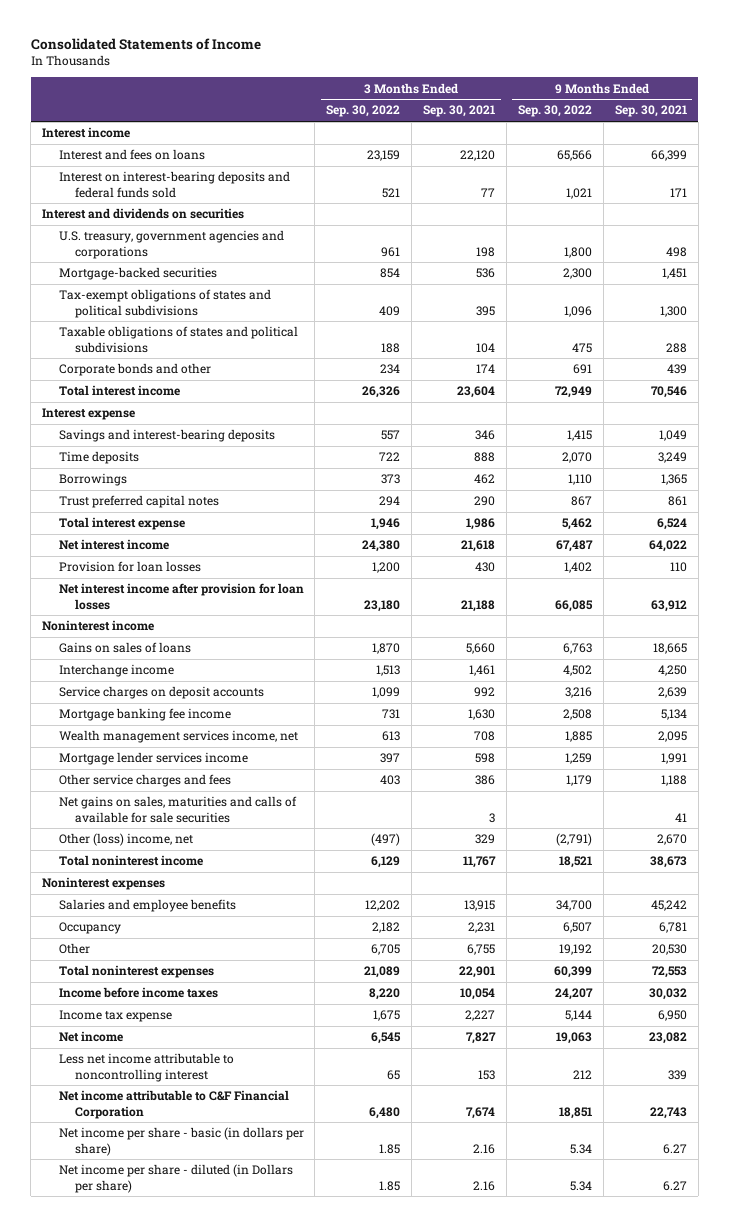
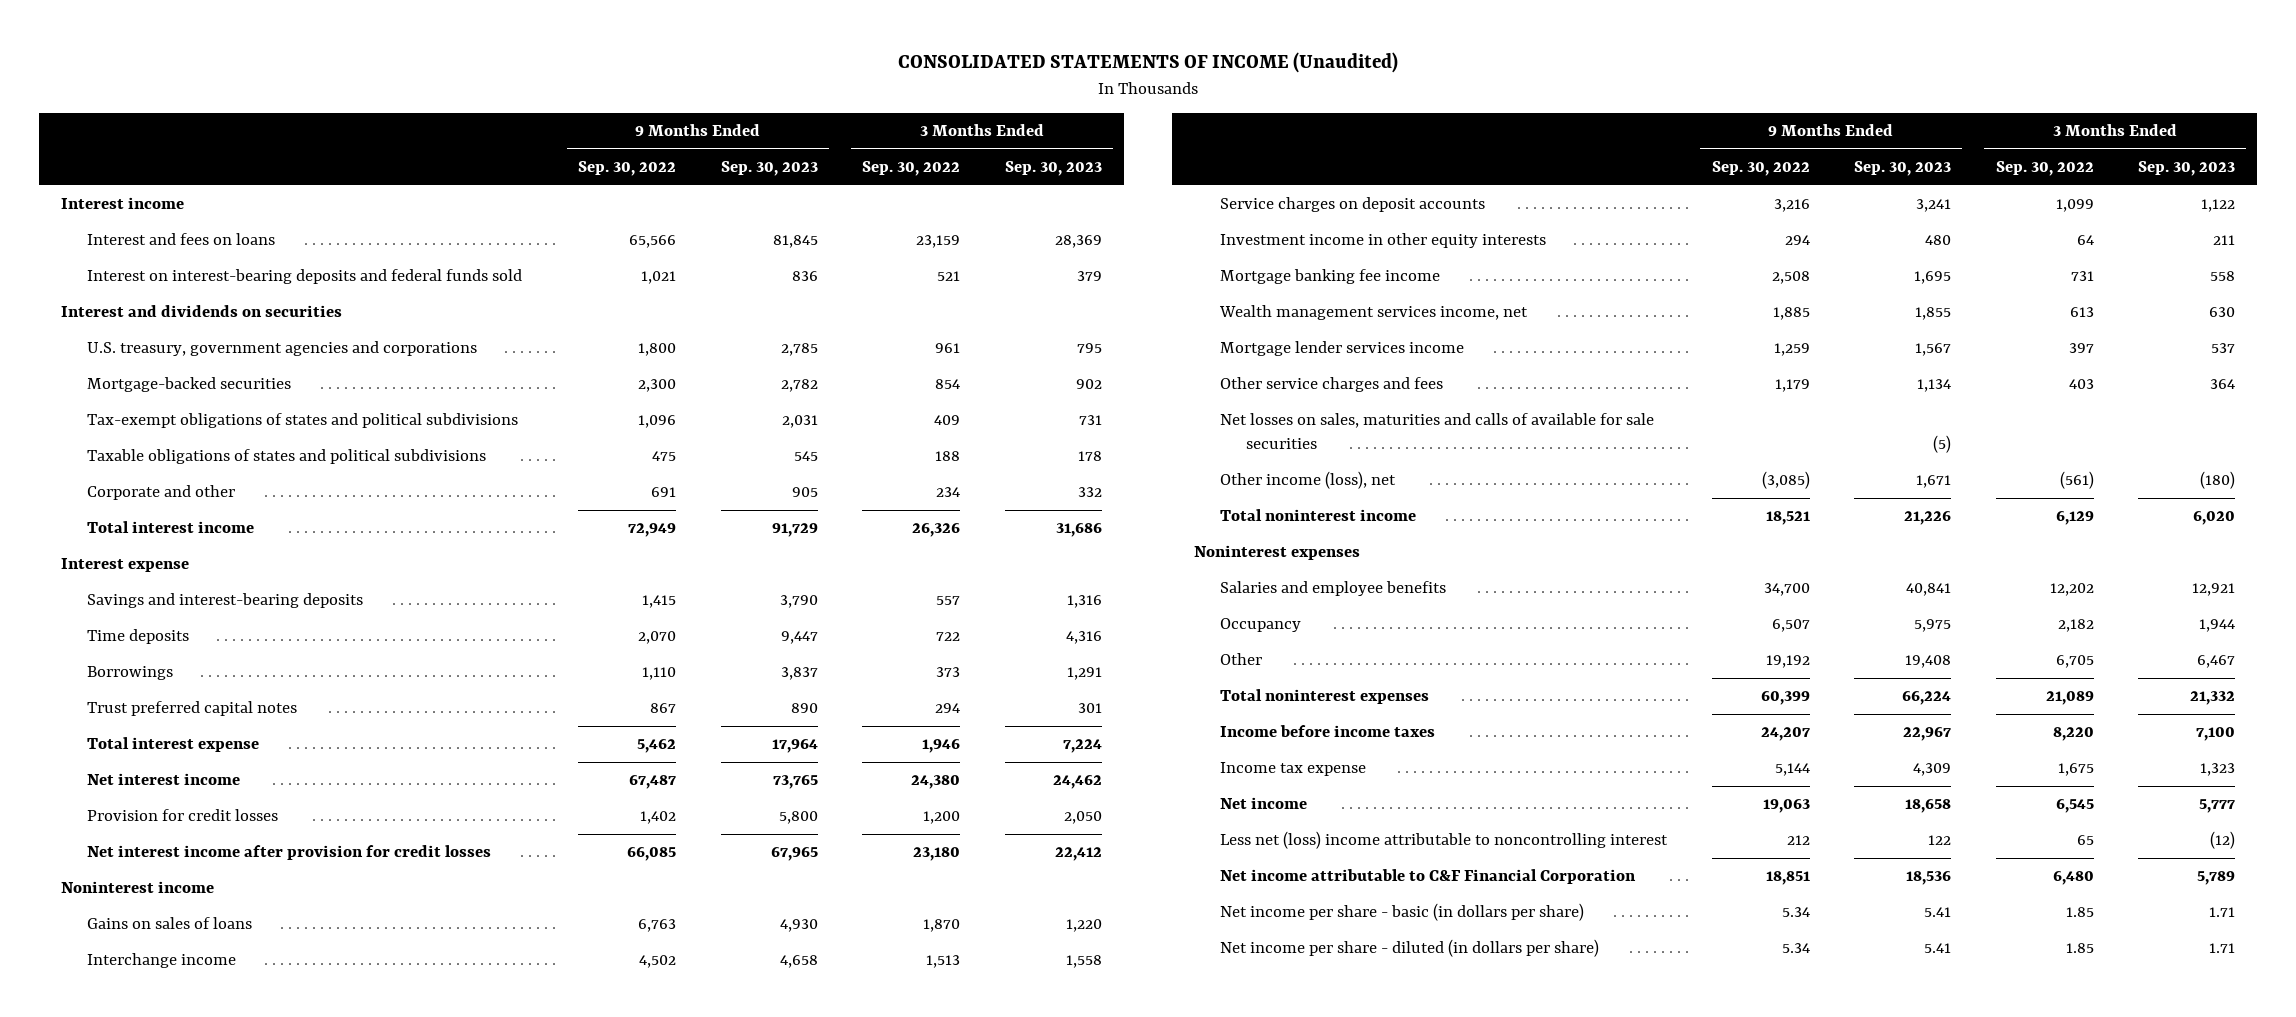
[30,38,261,51] Consolidated Statements of Income -> [897,52,1398,74] CONSOLIDATED STATEMENTS OF INCOME (Unaudited)
[423,105,496,118] Sep. 30, 2021 -> none
[614,105,687,118] Sep. 30, 2021 -> none
none -> [720,161,818,177] Sep. 30, 2023
none -> [1004,161,1102,177] Sep. 30, 2023
[58,363,211,377] Corporate bonds and other -> [86,485,235,501] Corporate and other
[58,561,201,573] Provision for loan losses -> [86,809,278,822] Provision for credit losses
[58,583,304,610] Net interest income after provision for loan losses -> [86,845,491,861] Net interest income after provision for credit losses
none -> [1219,233,1546,249] Investment income in other equity interests
[58,796,297,823] Net gains on sales, maturities and calls of available for sale securities -> [1219,413,1654,450] Net losses on sales, maturities and calls of available for sale securities
[58,833,193,847] Other (loss) income, net -> [1219,471,1396,490] Other income (loss), net
[371,833,401,847] (497) -> [2059,471,2094,490] (561)
[555,833,592,847] (2,791) -> [1761,471,1810,490] (3,085)
[58,1053,234,1082] Less net income attributable to noncontrolling interest -> [1219,831,1668,850] Less net (loss) income attributable to noncontrolling interest
[58,1164,293,1193] Net income per share - diluted (in Dollars per share) -> [1219,939,1599,958] Net income per share - diluted (in dollars per share)

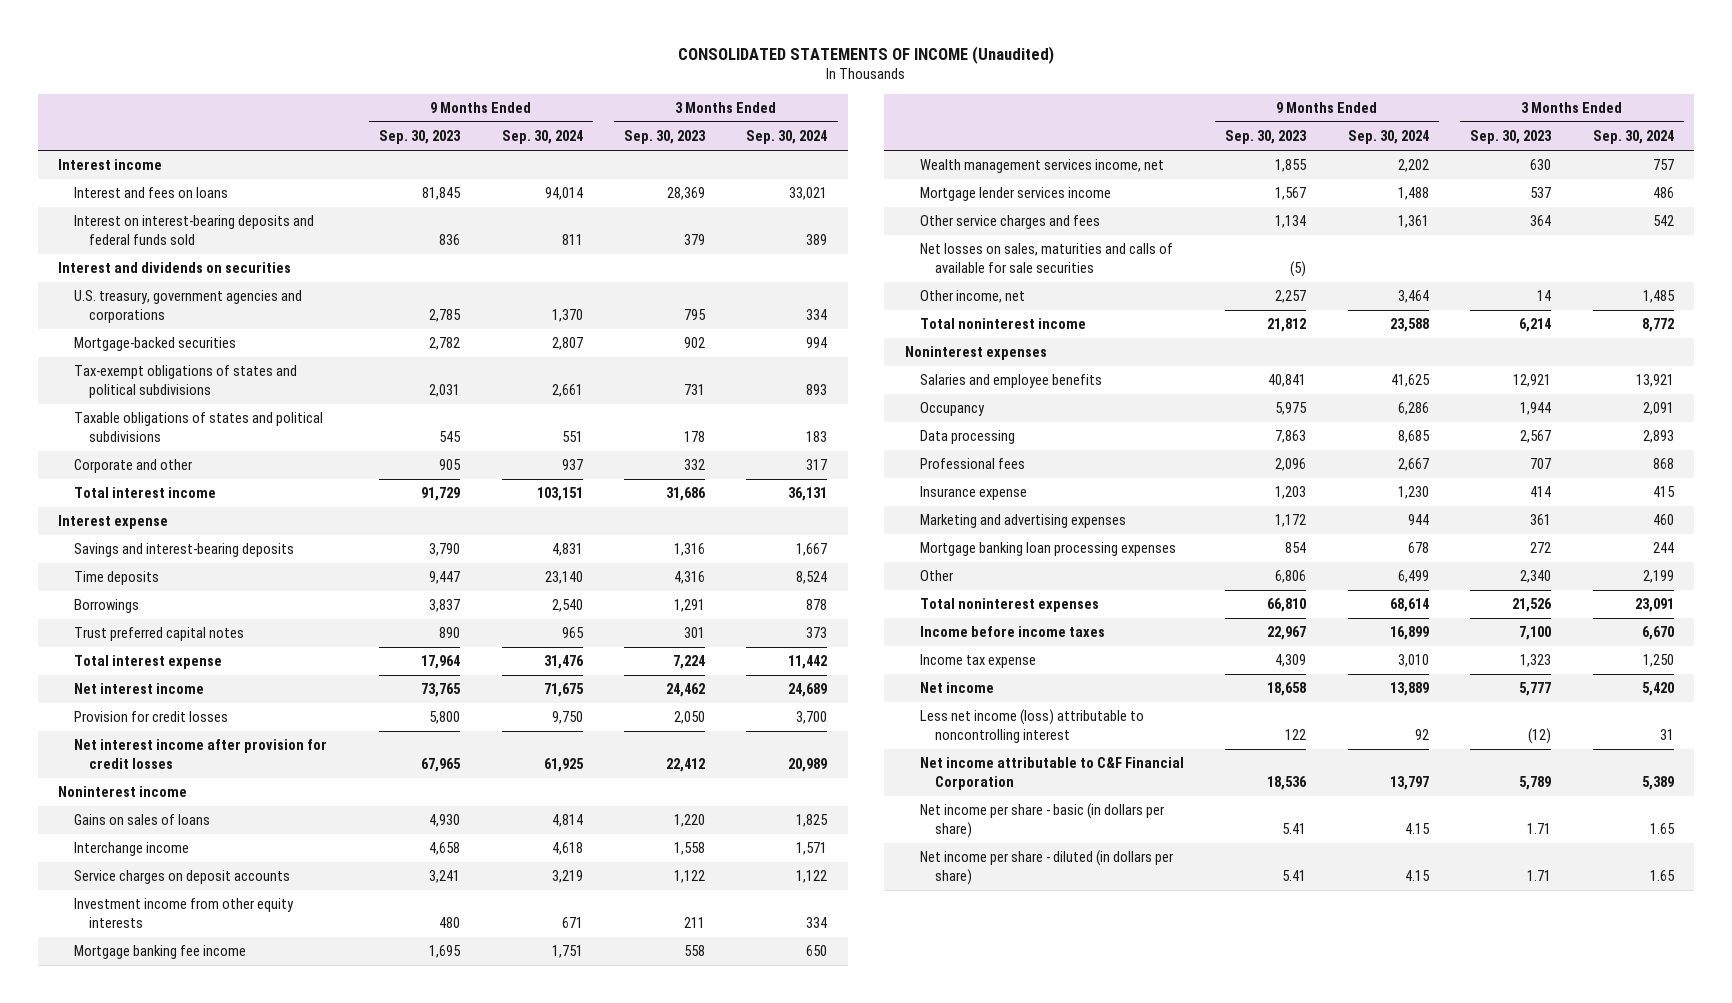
[578,161,677,177] Sep. 30, 2022 -> none
[862,161,961,177] Sep. 30, 2022 -> none
none -> [501,130,583,145] Sep. 30, 2024
none -> [746,130,828,145] Sep. 30, 2024
[1219,233,1546,249] Investment income in other equity interests -> [73,898,294,928] Investment income from other equity interests
[1219,471,1396,490] Other income (loss), net -> [920,290,1026,304] Other income, net
[1916,475,1952,489] 1,671 -> [1275,290,1307,304] 2,257
[2200,471,2236,490] (180) -> [1537,290,1552,302] 14
[1904,511,1952,526] 21,226 -> [1267,318,1307,333] 21,812
[2193,511,2236,526] 6,020 -> [1519,318,1552,333] 6,214
none -> [920,430,1016,445] Data processing
none -> [920,458,1026,470] Professional fees
none -> [920,486,1028,501] Insurance expense
none -> [920,514,1127,529] Marketing and advertising expenses
none -> [920,542,1177,557] Mortgage banking loan processing expenses
[1905,655,1952,669] 19,408 -> [1275,570,1307,584] 6,806
[2197,655,2236,669] 6,467 -> [1520,570,1552,584] 2,340
[1902,691,1952,706] 66,224 -> [1267,598,1307,613] 66,810
[2190,691,2236,706] 21,332 -> [1512,598,1553,613] 21,526
[1219,831,1668,850] Less net (loss) income attributable to noncontrolling interest -> [920,709,1145,743] Less net income (loss) attributable to noncontrolling interest

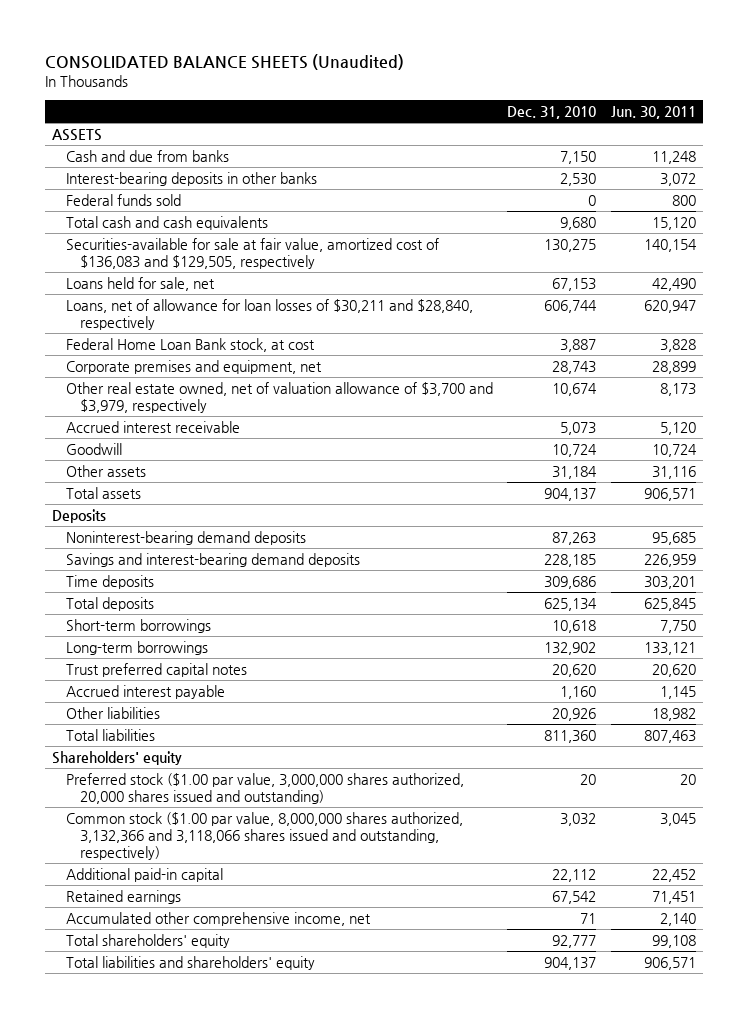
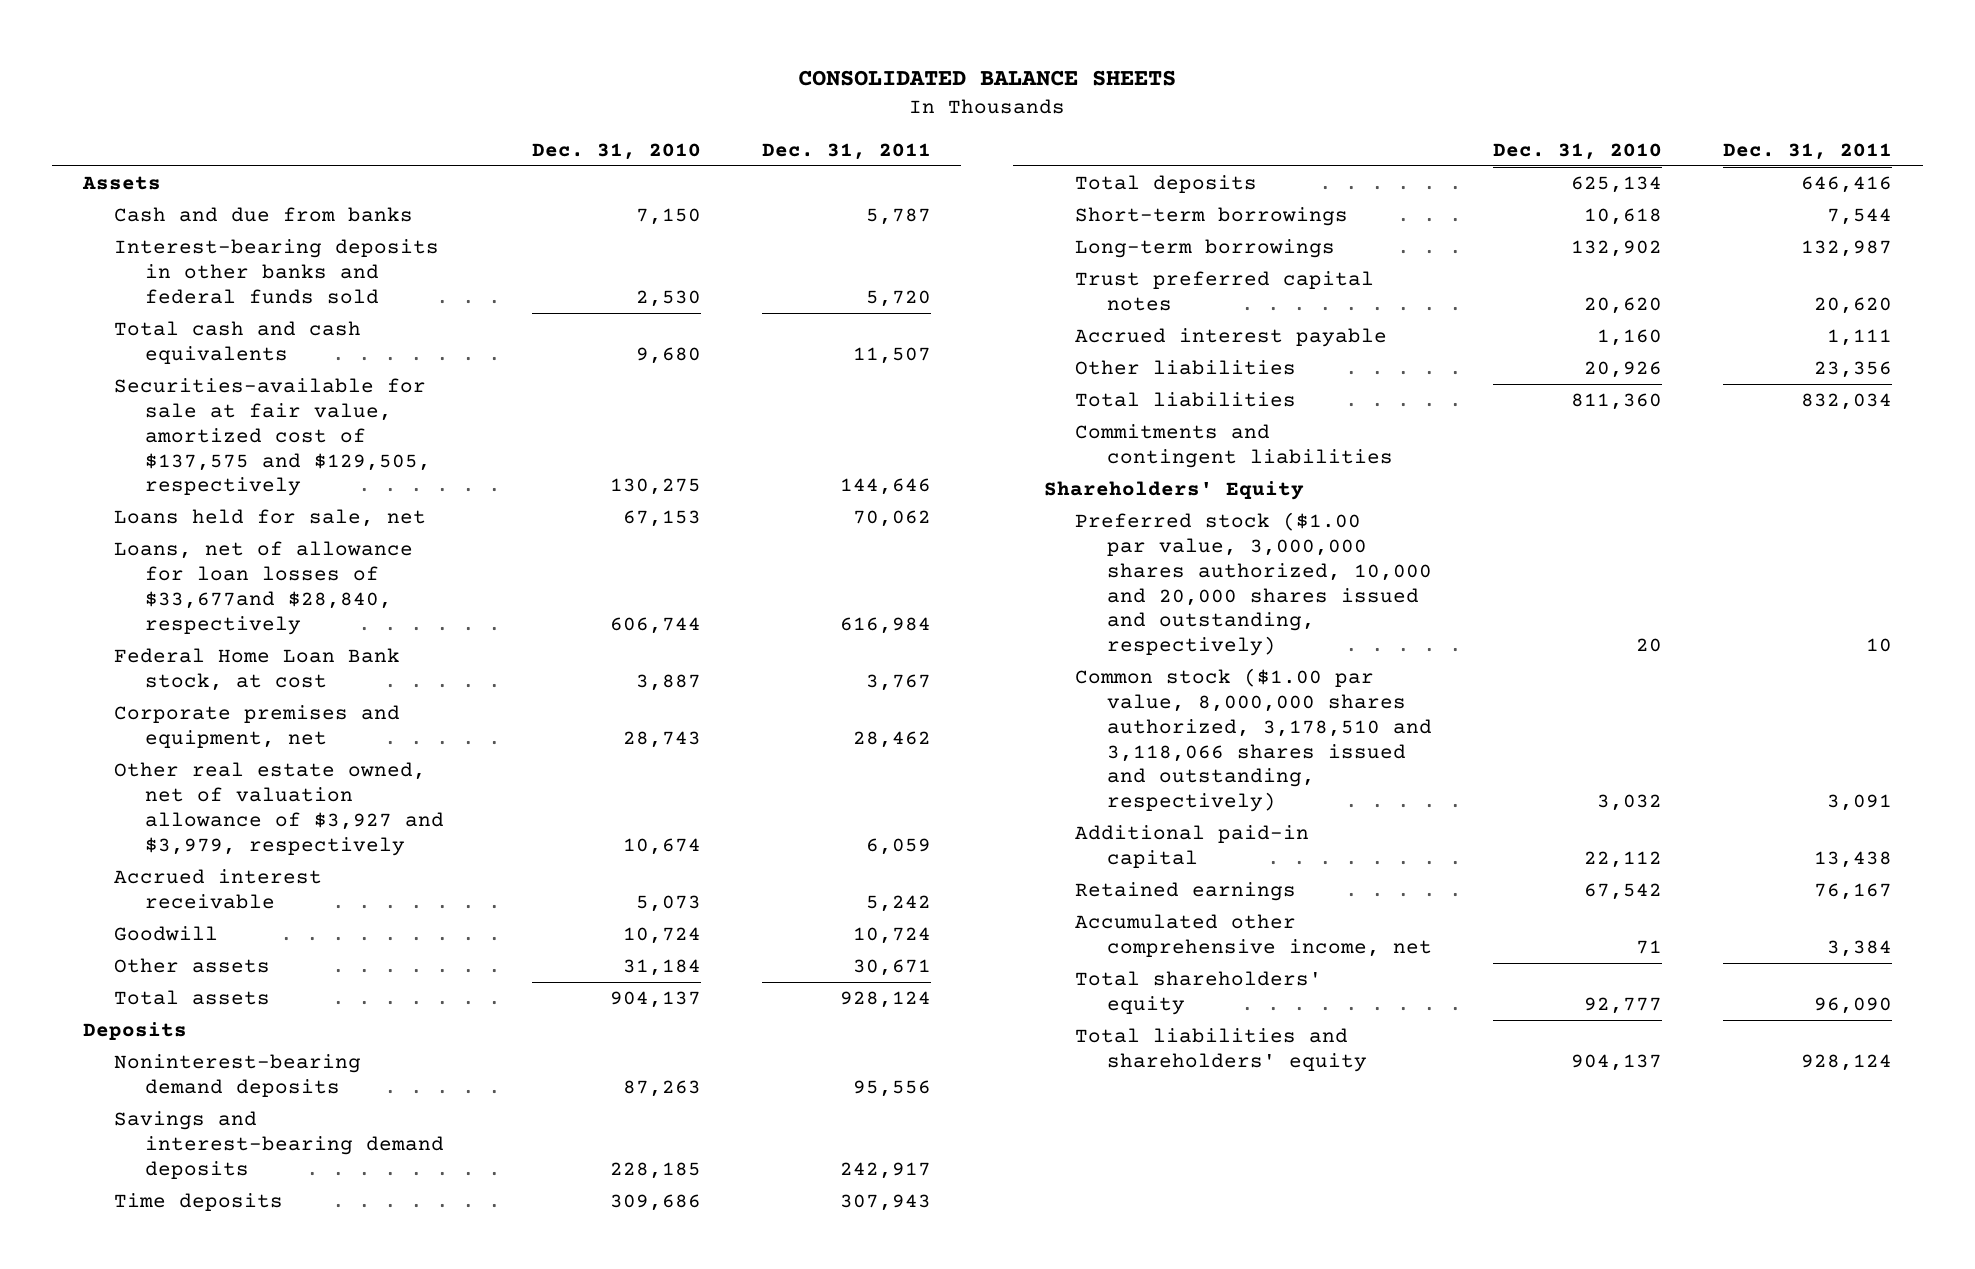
[44,53,404,70] CONSOLIDATED BALANCE SHEETS (Unaudited) -> [798,69,1177,86] CONSOLIDATED BALANCE SHEETS
[610,105,696,119] Jun. 30, 2011 -> none
none -> [761,142,931,160] Dec. 31, 2011
[51,129,102,142] ASSETS -> [81,176,161,191] Assets
[66,194,182,207] Federal funds sold -> none
[66,172,318,187] Interest-bearing deposits in other banks -> [114,239,440,304] Interest-bearing deposits in other banks and federal funds sold
[66,238,440,269] Securities-available for sale at fair value, amortized cost of $136,083 and $129,505, respectively -> [114,378,432,497] Securities-available for sale at fair value, amortized cost of $137,575 and $129,505, respectively
[66,299,474,330] Loans, net of allowance for loan losses of $30,211 and $28,840, respectively -> [114,541,414,635] Loans, net of allowance for loan losses of $33,677and $28,840, respectively
[66,382,494,413] Other real estate owned, net of valuation allowance of $3,700 and $3,979, respectively -> [114,762,445,856] Other real estate owned, net of valuation allowance of $3,927 and $3,979, respectively
none -> [1075,424,1393,468] Commitments and contingent liabilities
[51,751,182,766] Shareholders' equity -> [1044,481,1305,501] Shareholders' Equity
[66,773,465,804] Preferred stock ($1.00 par value, 3,000,000 shares authorized, 20,000 shares issued and outstanding) -> [1075,512,1432,657] Preferred stock ($1.00 par value, 3,000,000 shares authorized, 10,000 and 20,000 shares issued and outstanding, respectively)
[66,812,464,860] Common stock ($1.00 par value, 8,000,000 shares authorized, 3,132,366 and 3,118,066 shares issued and outstanding, respectively) -> [1075,668,1432,813] Common stock ($1.00 par value, 8,000,000 shares authorized, 3,178,510 and 3,118,066 shares issued and outstanding, respectively)

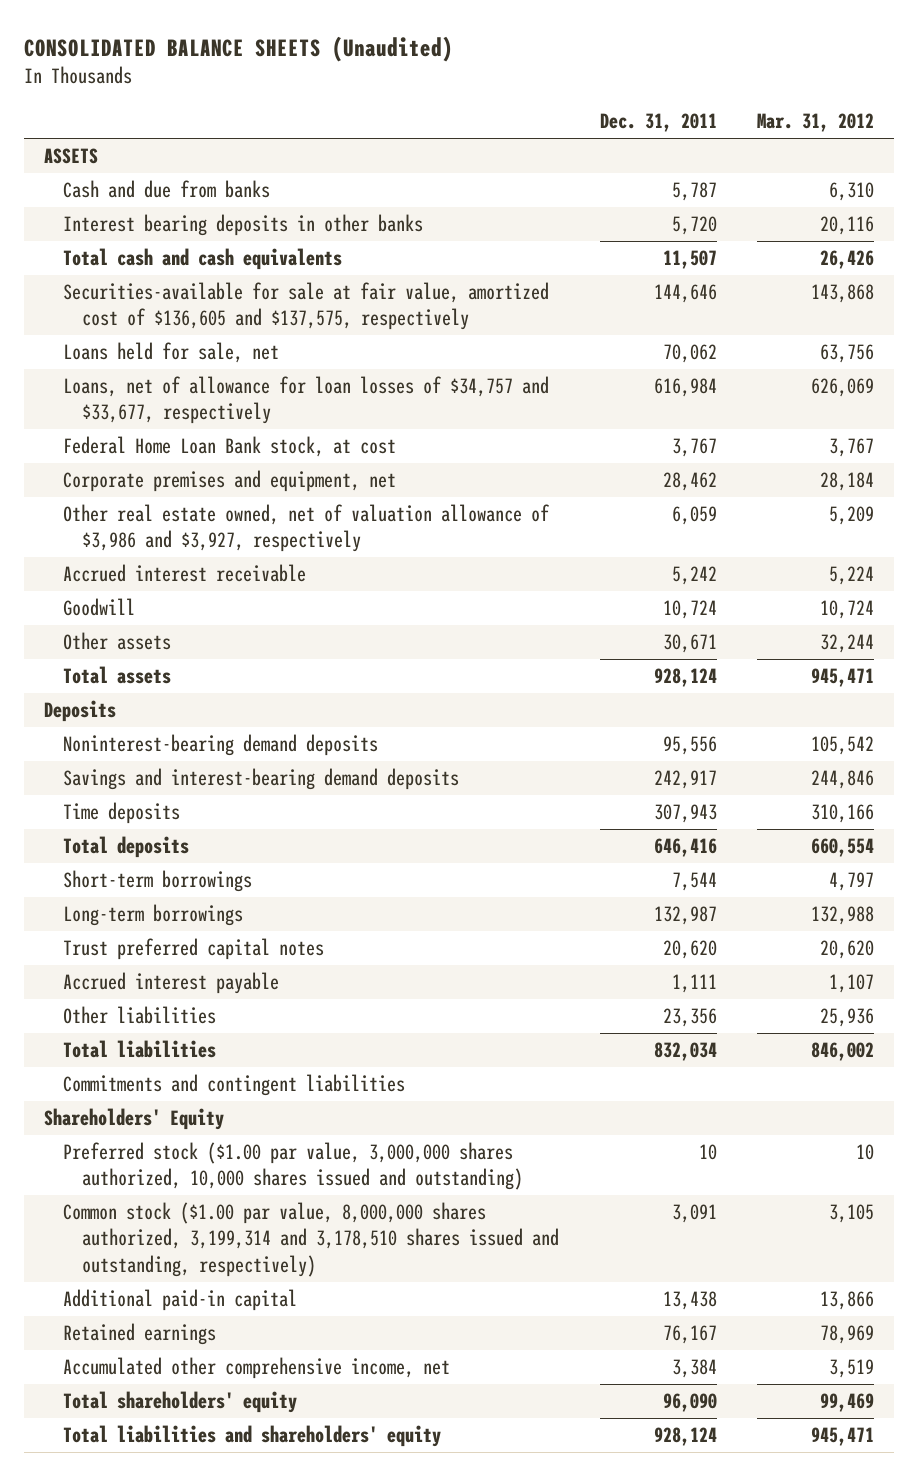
[798,69,1177,86] CONSOLIDATED BALANCE SHEETS -> [23,35,453,62] CONSOLIDATED BALANCE SHEETS (Unaudited)
[531,142,701,160] Dec. 31, 2010 -> none
none -> [757,113,875,133] Mar. 31, 2012
[81,176,161,191] Assets -> [43,148,98,165] ASSETS
[114,239,440,304] Interest-bearing deposits in other banks and federal funds sold -> [63,214,424,237] Interest bearing deposits in other banks
[114,378,432,497] Securities-available for sale at fair value, amortized cost of $137,575 and $129,505, respectively -> [63,282,550,331] Securities-available for sale at fair value, amortized cost of $136,605 and $137,575, respectively
[114,541,414,635] Loans, net of allowance for loan losses of $33,677and $28,840, respectively -> [63,376,550,425] Loans, net of allowance for loan losses of $34,757 and $33,677, respectively
[114,762,445,856] Other real estate owned, net of valuation allowance of $3,927 and $3,979, respectively -> [63,504,551,553] Other real estate owned, net of valuation allowance of $3,986 and $3,927, respectively
[1075,512,1432,657] Preferred stock ($1.00 par value, 3,000,000 shares authorized, 10,000 and 20,000 shares issued and outstanding, respectively) -> [63,1142,524,1191] Preferred stock ($1.00 par value, 3,000,000 shares authorized, 10,000 shares issued and outstanding)
[1075,668,1432,813] Common stock ($1.00 par value, 8,000,000 shares authorized, 3,178,510 and 3,118,066 shares issued and outstanding, respectively) -> [63,1202,560,1277] Common stock ($1.00 par value, 8,000,000 shares authorized, 3,199,314 and 3,178,510 shares issued and outstanding, respectively)

